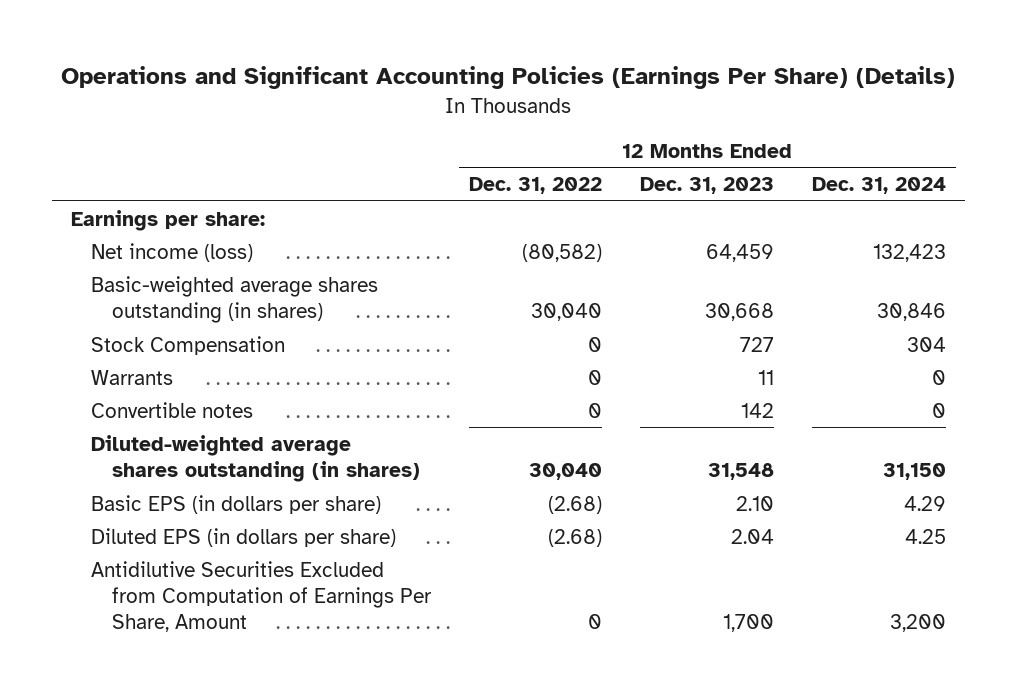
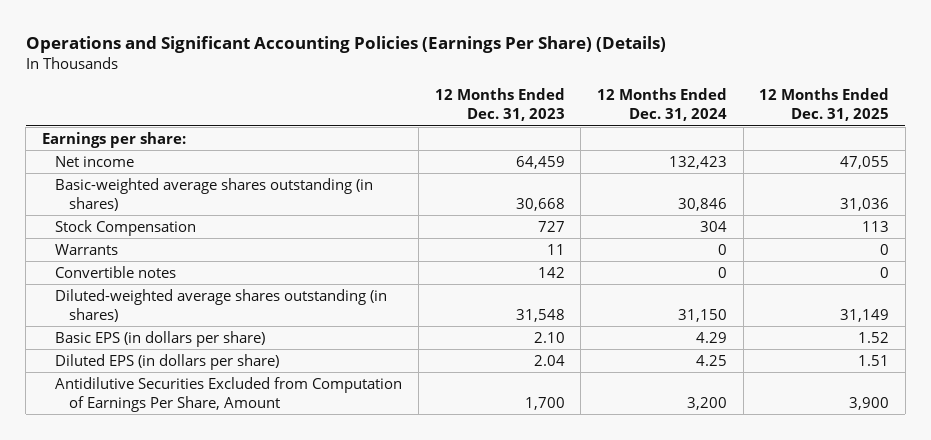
[468,177,602,195] Dec. 31, 2022 -> none
none -> [759,88,890,122] 12 Months Ended Dec. 31, 2025
[91,242,254,262] Net income (loss) -> [55,155,135,167] Net income

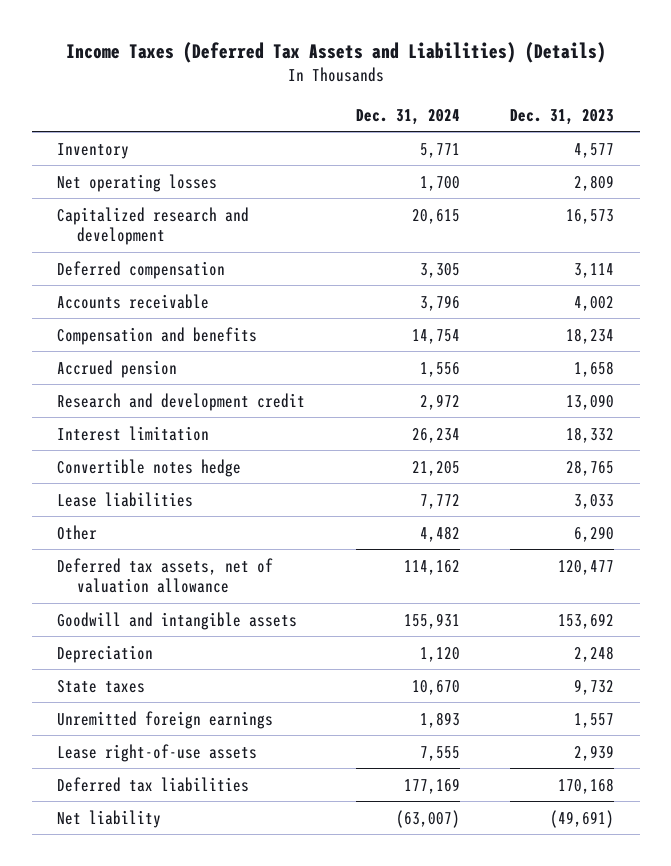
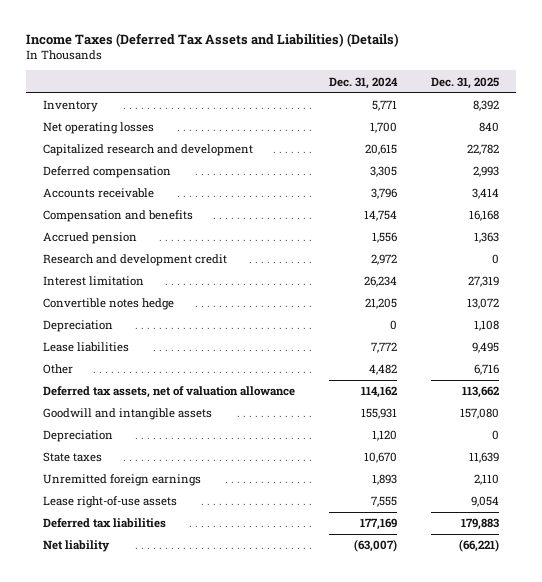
[510,108,615,125] Dec. 31, 2023 -> none
none -> [430,76,499,89] Dec. 31, 2025
none -> [43,320,114,333] Depreciation

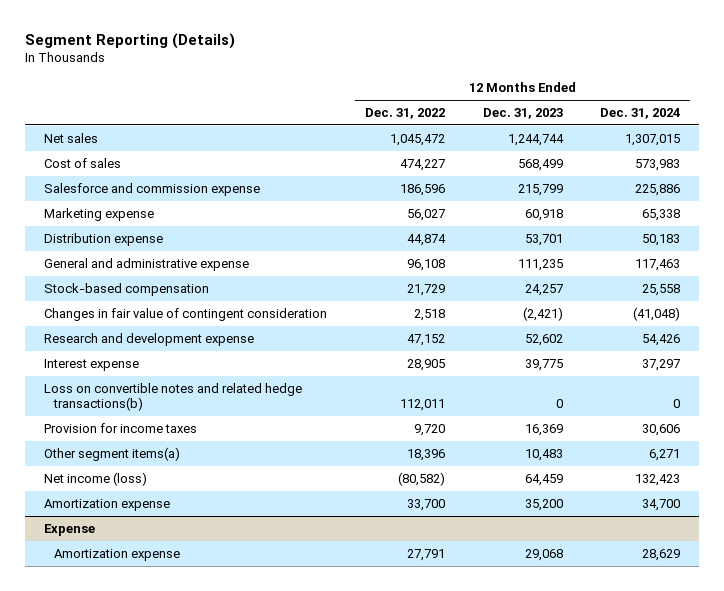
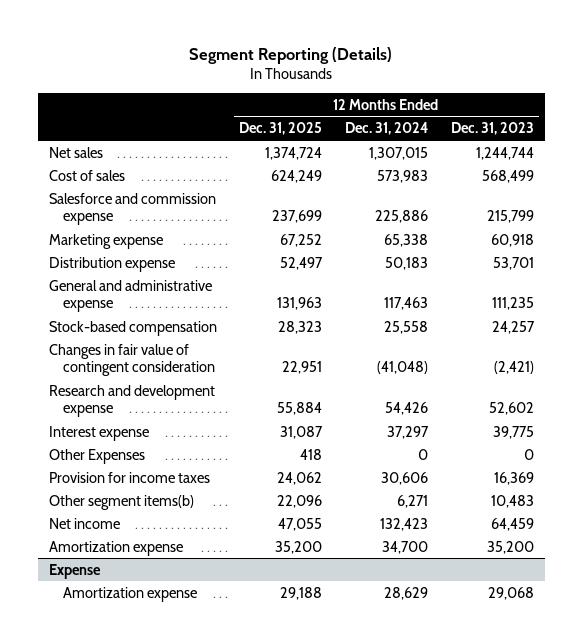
[364,107,445,119] Dec. 31, 2022 -> none
none -> [239,122,323,136] Dec. 31, 2025
[43,382,302,412] Loss on convertible notes and related hedge transactions(b) -> none
none -> [48,448,145,464] Other Expenses
[43,446,180,461] Other segment items(a) -> [48,494,194,510] Other segment items(b)
[43,471,147,486] Net income (loss) -> [48,517,120,529] Net income

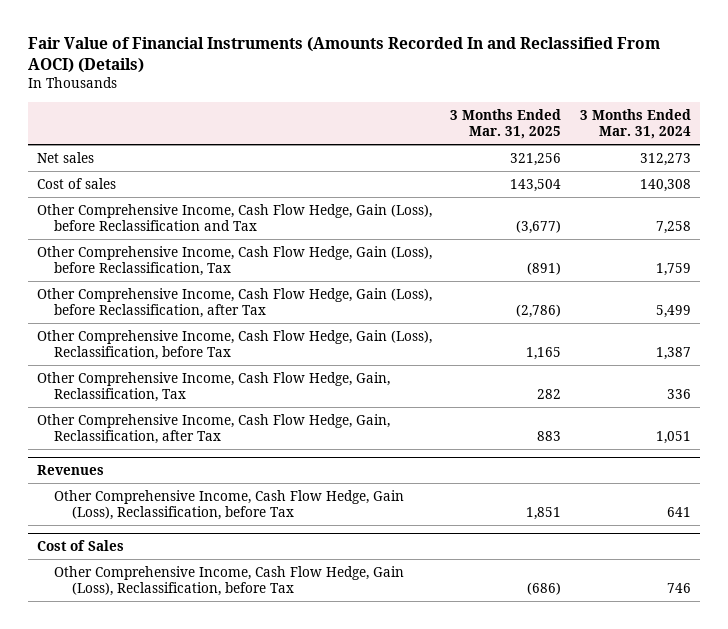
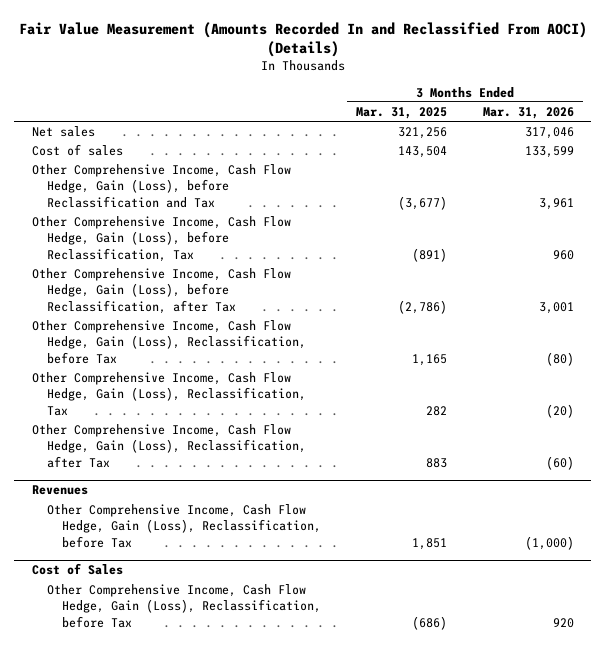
[27,36,660,73] Fair Value of Financial Instruments (Amounts Recorded In and Reclassified From AOCI) (Details) -> [18,21,587,58] Fair Value Measurement (Amounts Recorded In and Reclassified From AOCI) (Details)
[579,108,691,139] 3 Months Ended Mar. 31, 2024 -> none
none -> [482,106,574,119] Mar. 31, 2026
[37,372,391,403] Other Comprehensive Income, Cash Flow Hedge, Gain, Reclassification, Tax -> [31,372,306,416] Other Comprehensive Income, Cash Flow Hedge, Gain (Loss), Reclassification, Tax
[37,414,391,445] Other Comprehensive Income, Cash Flow Hedge, Gain, Reclassification, after Tax -> [31,424,306,468] Other Comprehensive Income, Cash Flow Hedge, Gain (Loss), Reclassification, after Tax

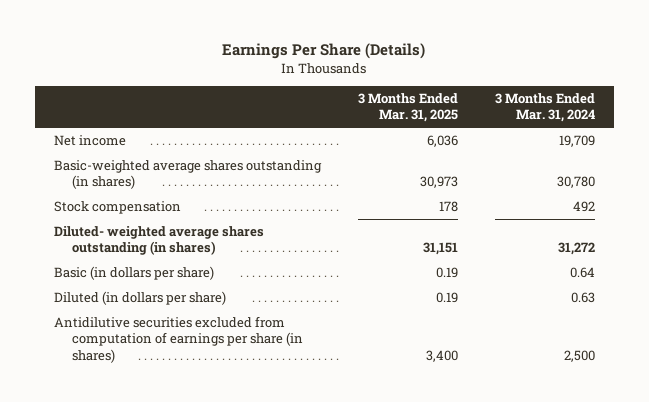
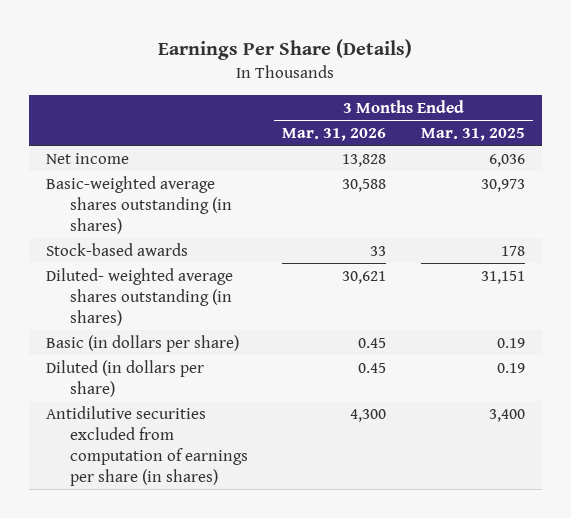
[495,93,596,123] 3 Months Ended Mar. 31, 2024 -> none
none -> [282,128,387,142] Mar. 31, 2026
[53,201,181,215] Stock compensation -> [46,242,189,256] Stock-based awards

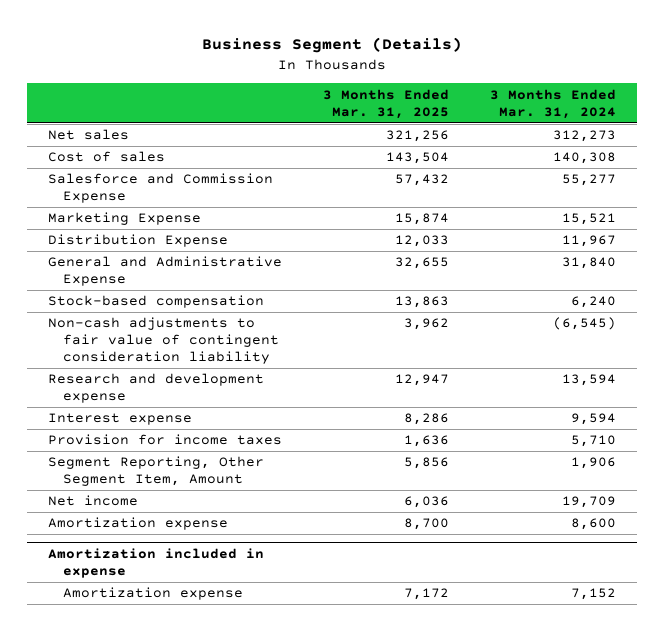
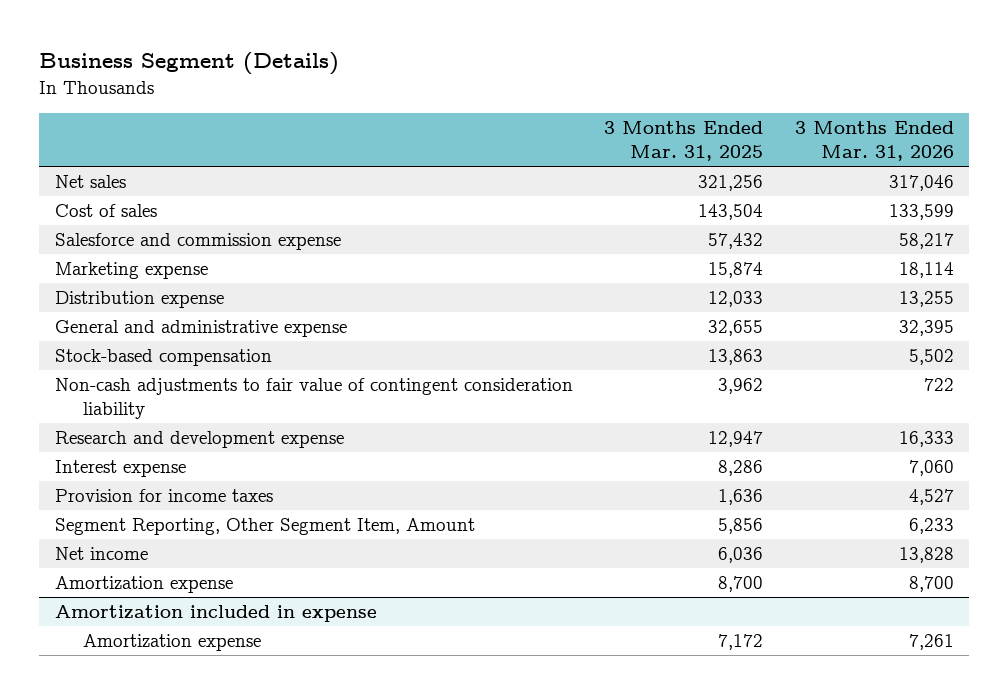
[490,88,617,119] 3 Months Ended Mar. 31, 2024 -> none
none -> [794,120,954,162] 3 Months Ended Mar. 31, 2026
[47,173,273,204] Salesforce and Commission Expense -> [54,233,341,251] Salesforce and commission expense
[47,212,201,226] Marketing Expense -> [54,262,208,280] Marketing expense
[47,234,228,248] Distribution Expense -> [54,291,224,309] Distribution expense
[47,256,282,287] General and Administrative Expense -> [54,320,347,338] General and administrative expense

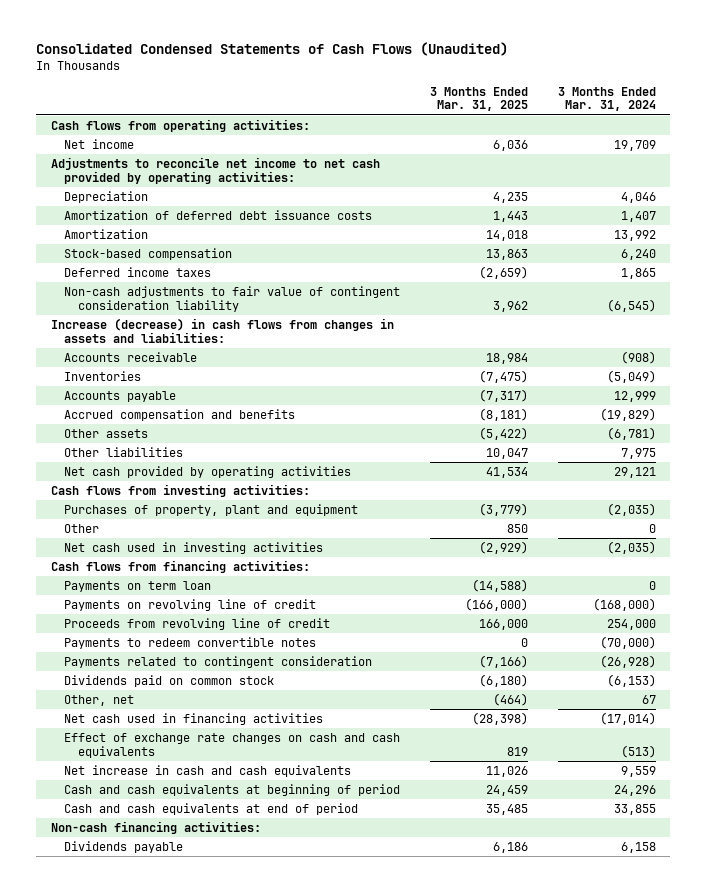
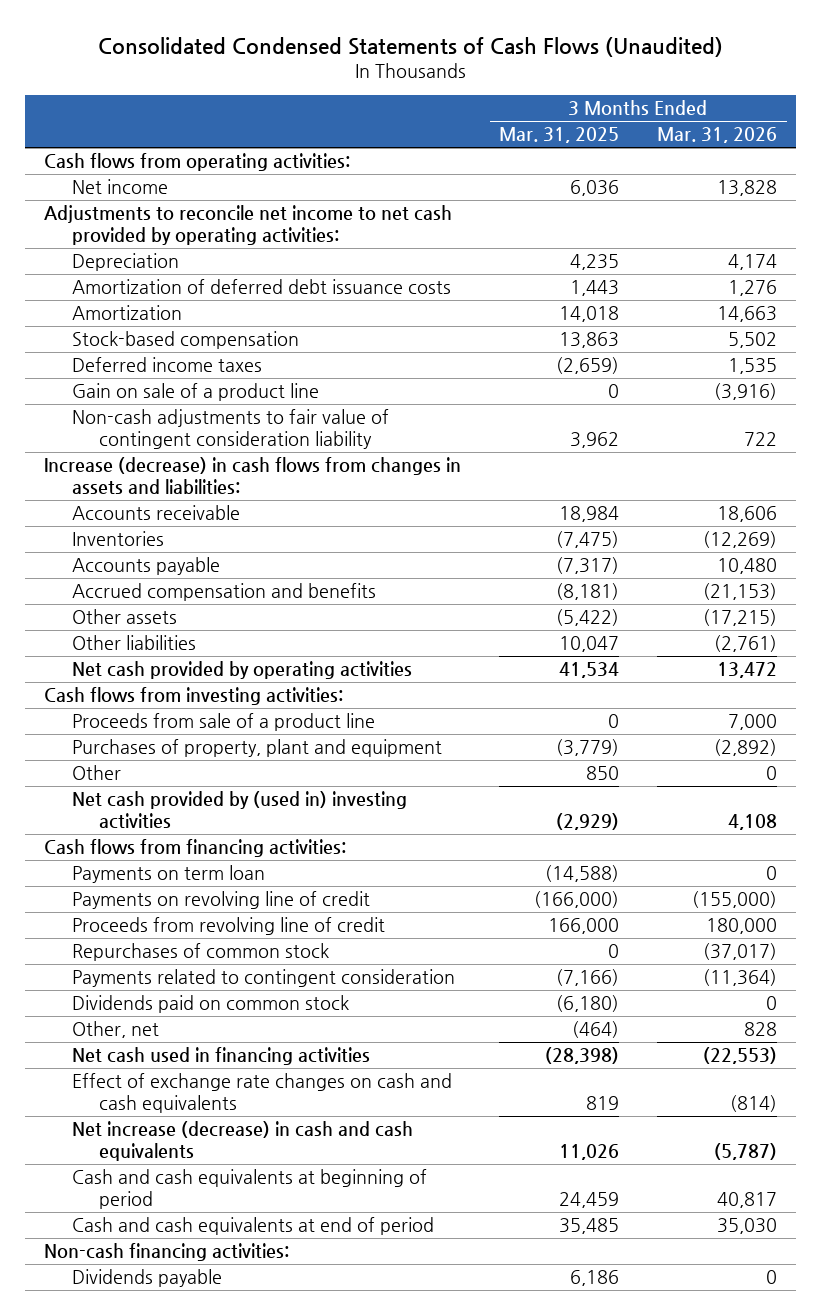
[557,86,656,112] 3 Months Ended Mar. 31, 2024 -> none
none -> [657,127,778,144] Mar. 31, 2026
none -> [71,383,319,402] Gain on sale of a product line
none -> [71,713,375,732] Proceeds from sale of a product line
[64,541,324,554] Net cash used in investing activities -> [71,791,407,830] Net cash provided by (used in) investing activities
[64,636,317,649] Payments to redeem convertible notes -> none
none -> [71,943,329,962] Repurchases of common stock
[64,764,352,777] Net increase in cash and cash equivalents -> [71,1121,413,1162] Net increase (decrease) in cash and cash equivalents

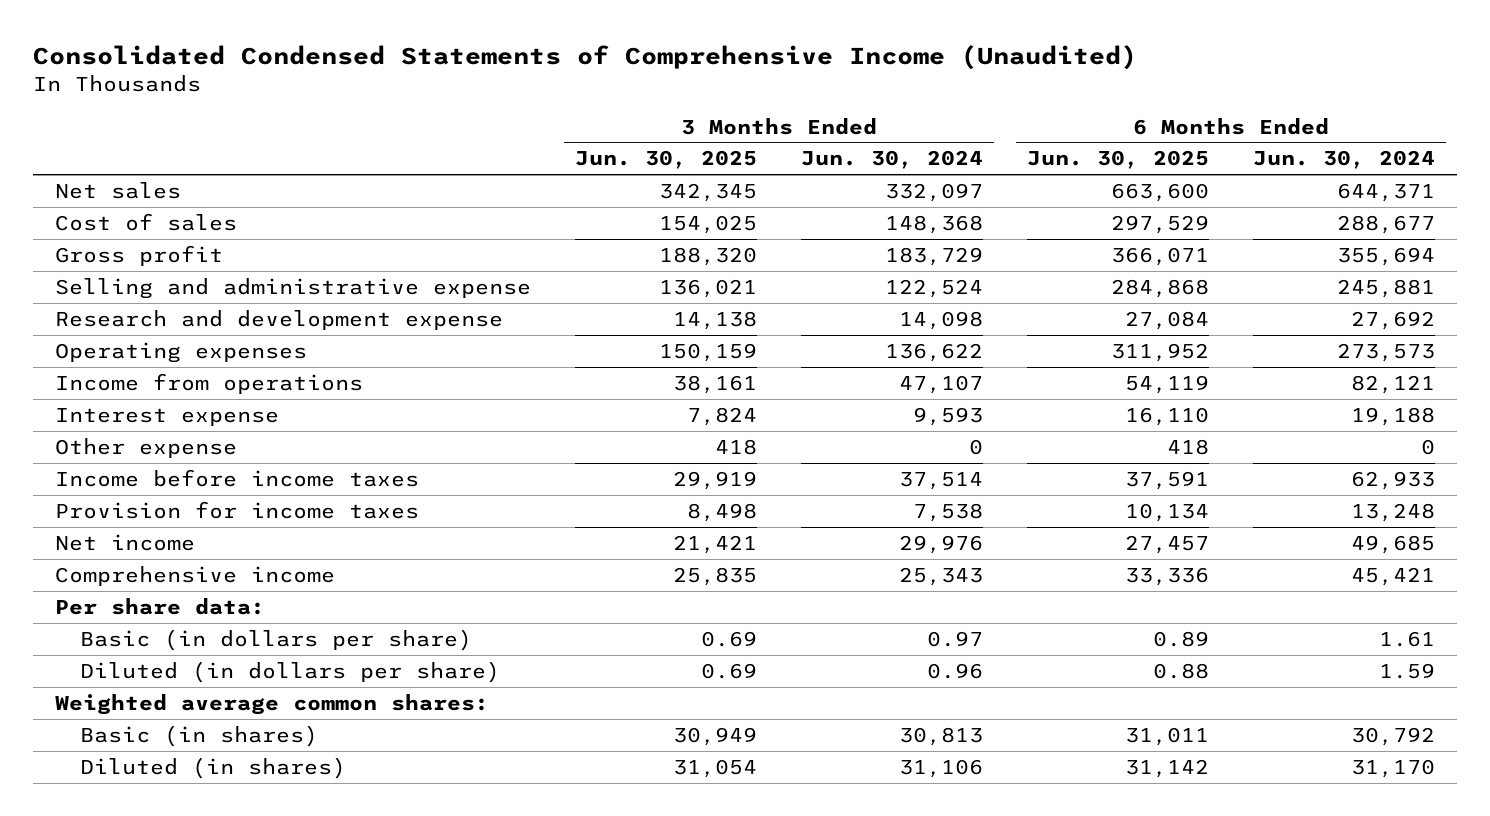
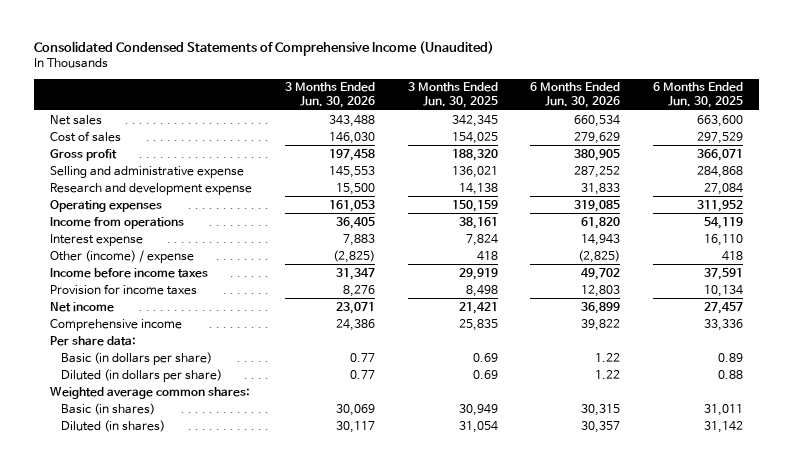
[801,150,984,170] Jun. 30, 2024 -> none
[1253,150,1436,170] Jun. 30, 2024 -> none
none -> [285,82,376,109] 3 Months Ended Jun. 30, 2026
none -> [530,82,621,109] 6 Months Ended Jun. 30, 2026
[54,437,237,458] Other expense -> [50,249,195,263] Other (income) / expense

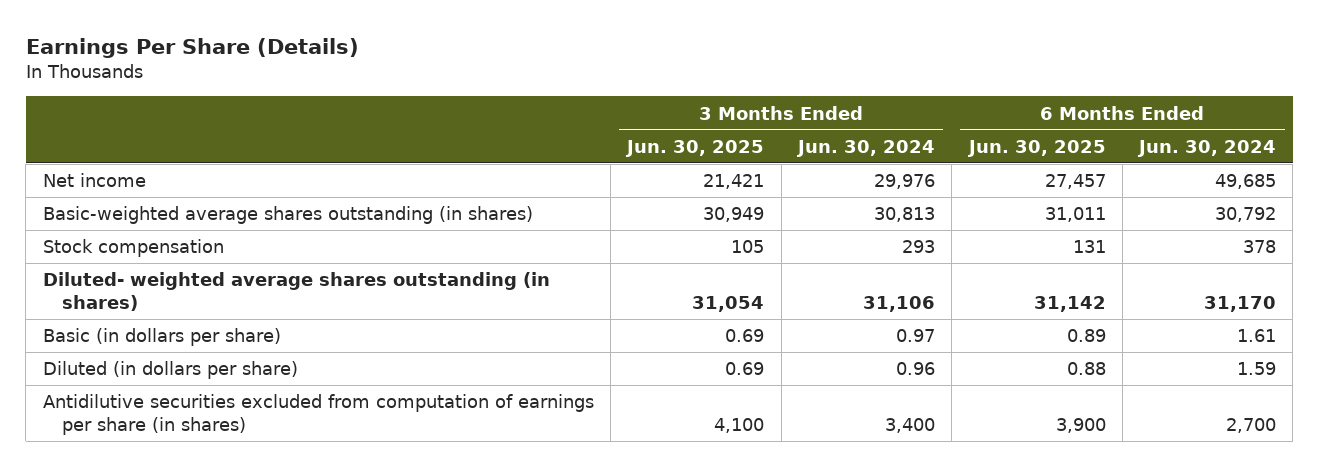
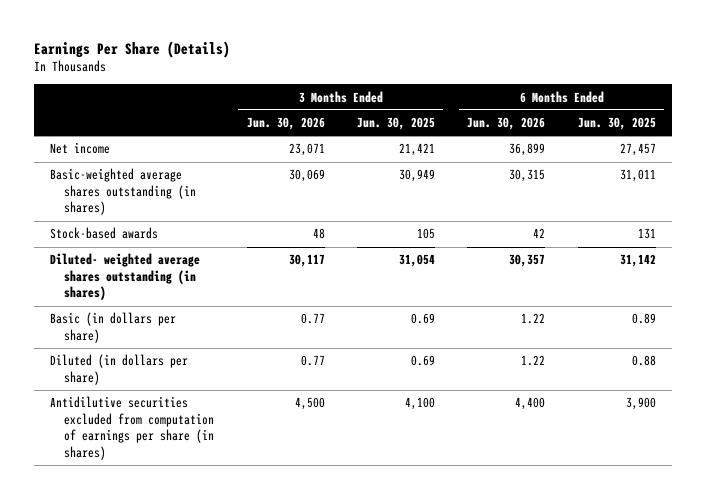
[795,139,935,157] Jun. 30, 2024 -> none
[1137,139,1277,157] Jun. 30, 2024 -> none
none -> [246,117,325,131] Jun. 30, 2026
none -> [467,117,546,131] Jun. 30, 2026
[42,239,224,258] Stock compensation -> [50,227,159,240] Stock-based awards

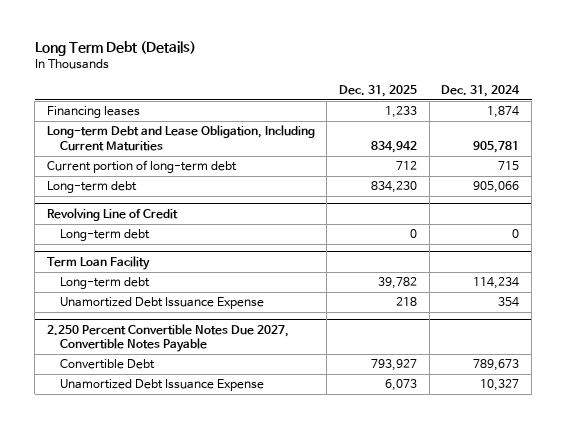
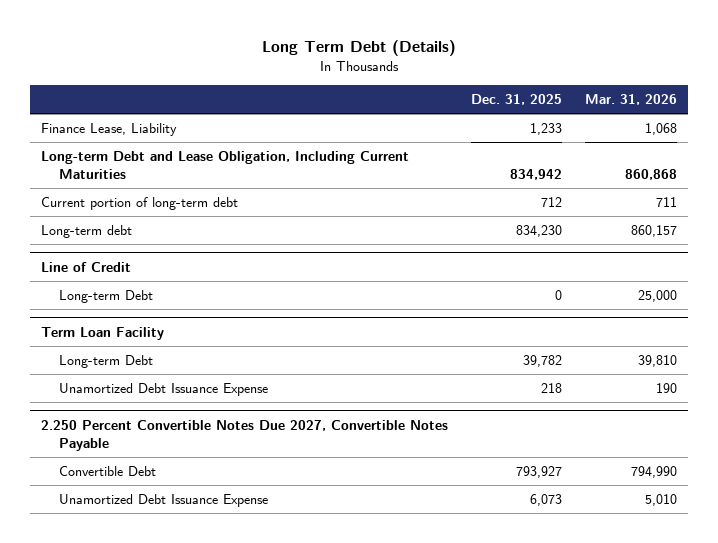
[441,84,521,97] Dec. 31, 2024 -> none
none -> [584,93,677,105] Mar. 31, 2026
[46,106,140,119] Financing leases -> [41,123,178,137] Finance Lease, Liability
[46,207,178,221] Revolving Line of Credit -> [41,262,132,273] Line of Credit
[59,229,150,242] Long-term debt -> [59,290,154,304] Long-term Debt
[59,277,150,290] Long-term debt -> [59,355,154,369] Long-term Debt

